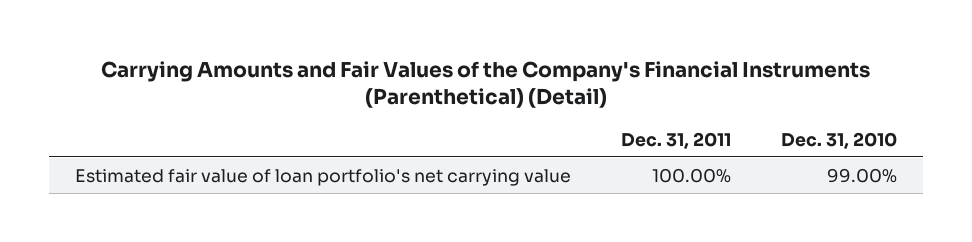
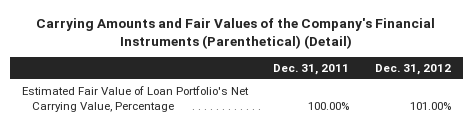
[781,131,898,149] Dec. 31, 2010 -> none
none -> [374,64,451,76] Dec. 31, 2012
[74,168,571,186] Estimated fair value of loan portfolio's net carrying value -> [22,85,250,112] Estimated Fair Value of Loan Portfolio's Net Carrying Value, Percentage

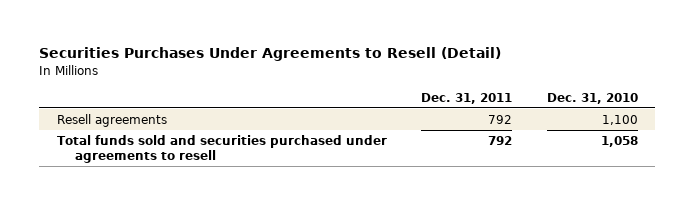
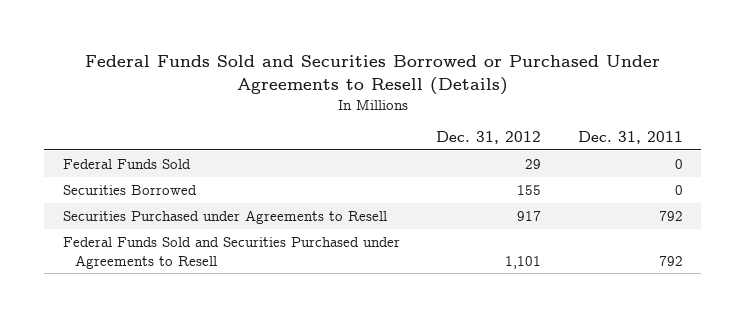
[39,47,502,62] Securities Purchases Under Agreements to Resell (Detail) -> [84,55,660,95] Federal Funds Sold and Securities Borrowed or Purchased Under Agreements to Resell (Details)
[546,92,638,104] Dec. 31, 2010 -> none
none -> [436,131,542,145] Dec. 31, 2012
none -> [62,158,191,169] Federal Funds Sold
none -> [62,184,197,195] Securities Borrowed
[56,114,167,128] Resell agreements -> [62,209,387,224] Securities Purchased under Agreements to Resell
[56,135,387,164] Total funds sold and securities purchased under agreements to resell -> [62,236,400,269] Federal Funds Sold and Securities Purchased under Agreements to Resell

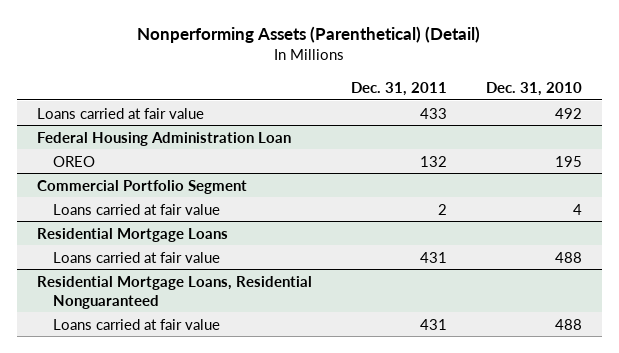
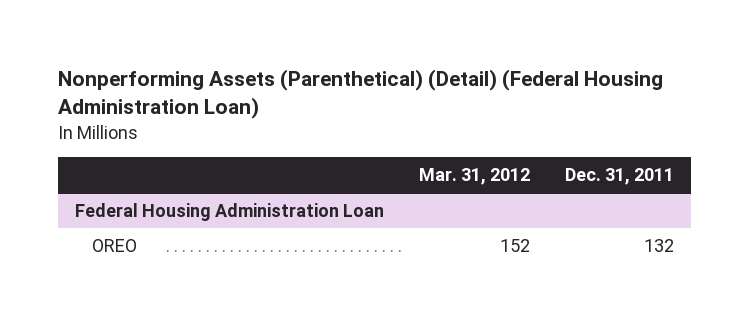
[137,26,481,44] Nonperforming Assets (Parenthetical) (Detail) -> [58,69,664,120] Nonperforming Assets (Parenthetical) (Detail) (Federal Housing Administration Loan)
[486,81,583,96] Dec. 31, 2010 -> none
none -> [419,168,531,186] Mar. 31, 2012
[36,107,204,119] Loans carried at fair value -> none
[36,179,247,194] Commercial Portfolio Segment -> none
[53,203,221,215] Loans carried at fair value -> none
[36,227,228,242] Residential Mortgage Loans -> none
[53,251,221,263] Loans carried at fair value -> none
[36,275,312,309] Residential Mortgage Loans, Residential Nonguaranteed -> none
[53,318,221,330] Loans carried at fair value -> none

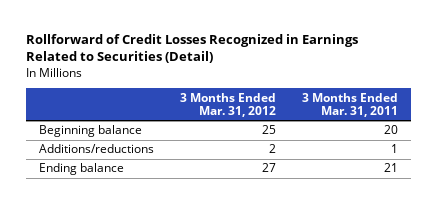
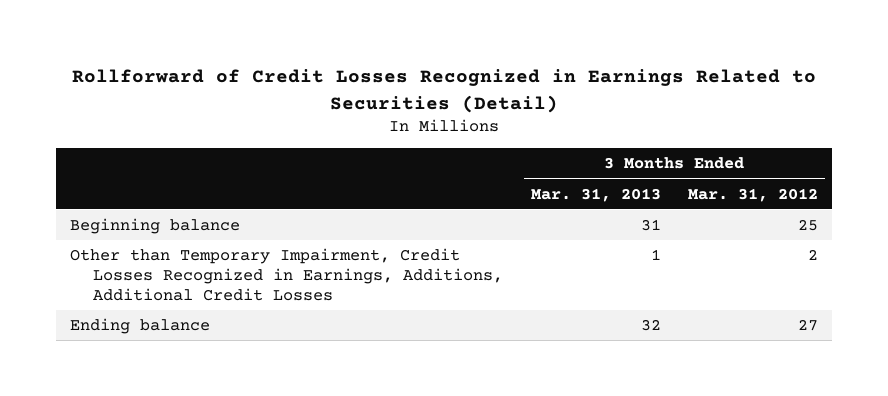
[301,92,398,118] 3 Months Ended Mar. 31, 2011 -> none
none -> [530,187,661,202] Mar. 31, 2013
[38,144,154,154] Additions/reductions -> [69,248,504,301] Other than Temporary Impairment, Credit Losses Recognized in Earnings, Additions, Additional Credit Losses

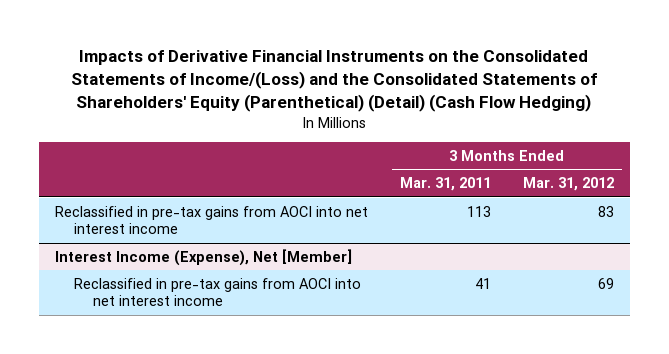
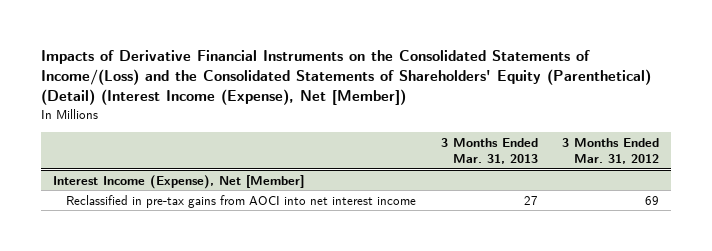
[71,49,598,112] Impacts of Derivative Financial Instruments on the Consolidated Statements of Income/(Loss) and the Consolidated Statements of Shareholders' Equity (Parenthetical) (Detail) (Cash Flow Hedging) -> [40,50,651,106] Impacts of Derivative Financial Instruments on the Consolidated Statements of Income/(Loss) and the Consolidated Statements of Shareholders' Equity (Parenthetical) (Detail) (Interest Income (Expense), Net [Member])
[399,177,491,192] Mar. 31, 2011 -> none
none -> [440,137,538,165] 3 Months Ended Mar. 31, 2013
[54,205,368,235] Reclassified in pre-tax gains from AOCI into net interest income -> none

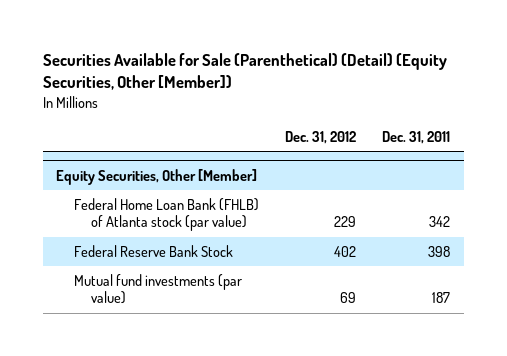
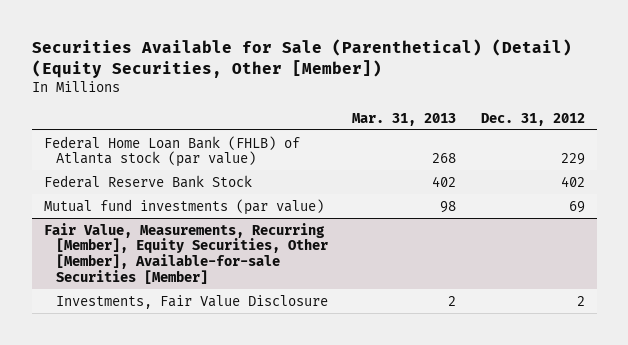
[382,130,451,144] Dec. 31, 2011 -> none
none -> [352,112,457,126] Mar. 31, 2013
[56,168,258,185] Equity Securities, Other [Member] -> none
none -> [43,222,329,285] Fair Value, Measurements, Recurring [Member], Equity Securities, Other [Member], Available-for-sale Securities [Member]
none -> [56,294,329,309] Investments, Fair Value Disclosure

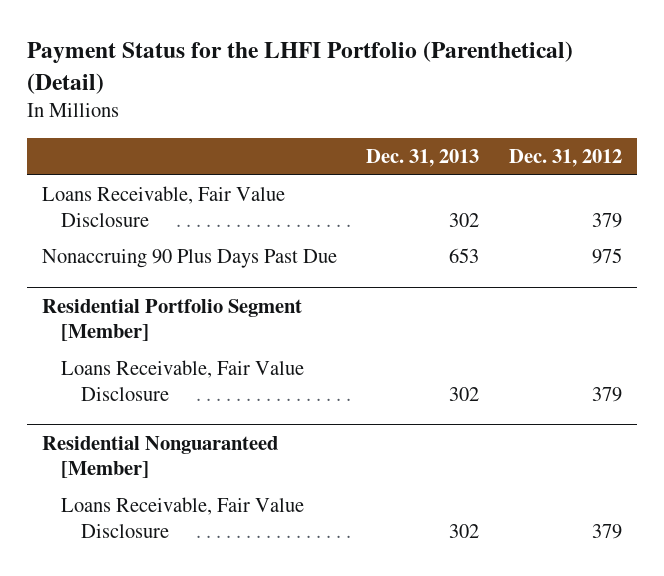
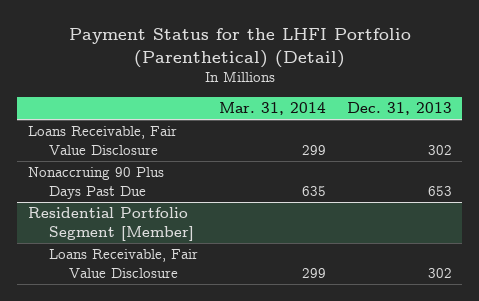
[509,148,623,167] Dec. 31, 2012 -> none
none -> [218,102,326,116] Mar. 31, 2014
[41,435,278,479] Residential Nonguaranteed [Member] -> none
[61,497,305,538] Loans Receivable, Fair Value Disclosure -> none

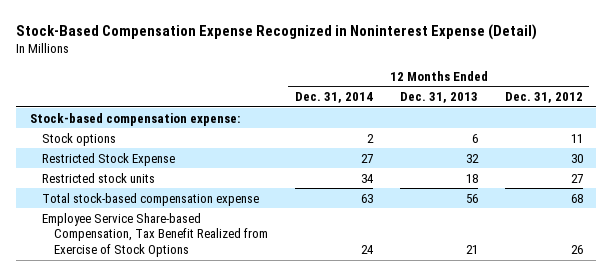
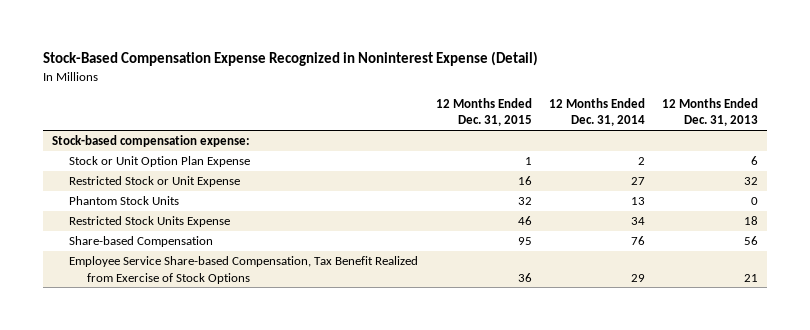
[504,91,583,103] Dec. 31, 2012 -> none
none -> [435,97,532,127] 12 Months Ended Dec. 31, 2015
[41,132,116,146] Stock options -> [69,156,251,168] Stock or Unit Option Plan Expense
[41,152,175,166] Restricted Stock Expense -> [69,176,241,188] Restricted Stock or Unit Expense
none -> [69,196,180,206] Phantom Stock Units
[41,172,155,183] Restricted stock units -> [69,216,231,228] Restricted Stock Units Expense
[41,192,259,206] Total stock-based compensation expense -> [69,236,214,248] Share-based Compensation
[361,193,374,203] 63 -> [631,236,646,246] 76
[361,244,375,254] 24 -> [631,273,646,282] 29

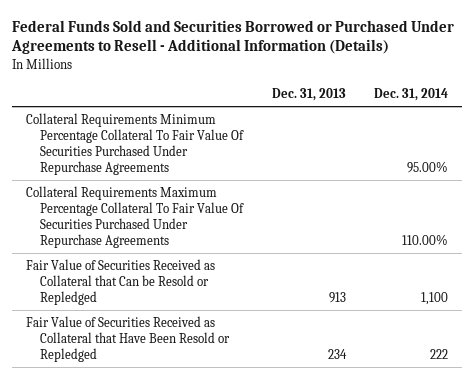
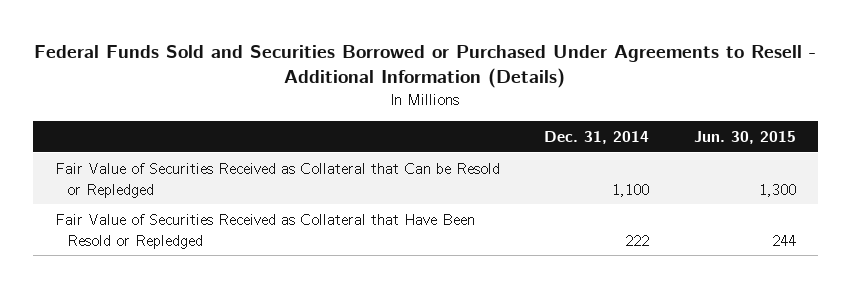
[271,88,346,102] Dec. 31, 2013 -> none
none -> [693,130,796,144] Jun. 30, 2015
[25,112,245,176] Collateral Requirements Minimum Percentage Collateral To Fair Value Of Securities Purchased Under Repurchase Agreements -> none
[25,185,245,249] Collateral Requirements Maximum Percentage Collateral To Fair Value Of Securities Purchased Under Repurchase Agreements -> none

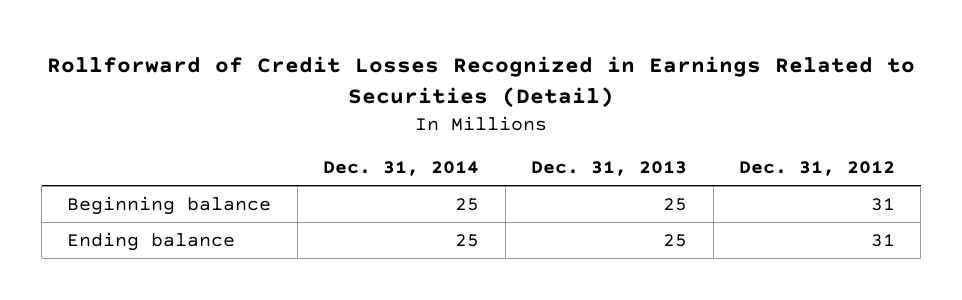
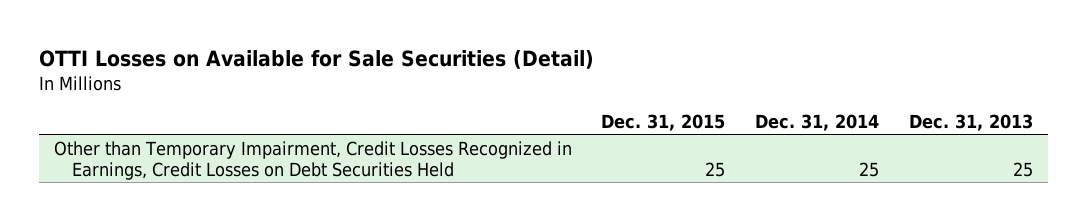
[47,56,916,109] Rollforward of Credit Losses Recognized in Earnings Related to Securities (Detail) -> [38,50,594,70] OTTI Losses on Available for Sale Securities (Detail)
[738,161,895,177] Dec. 31, 2012 -> none
none -> [601,113,726,131] Dec. 31, 2015
[67,231,236,251] Ending balance -> none
[67,195,272,215] Beginning balance -> [53,140,572,180] Other than Temporary Impairment, Credit Losses Recognized in Earnings, Credit Losses on Debt Securities Held

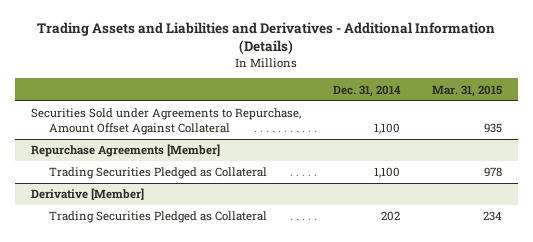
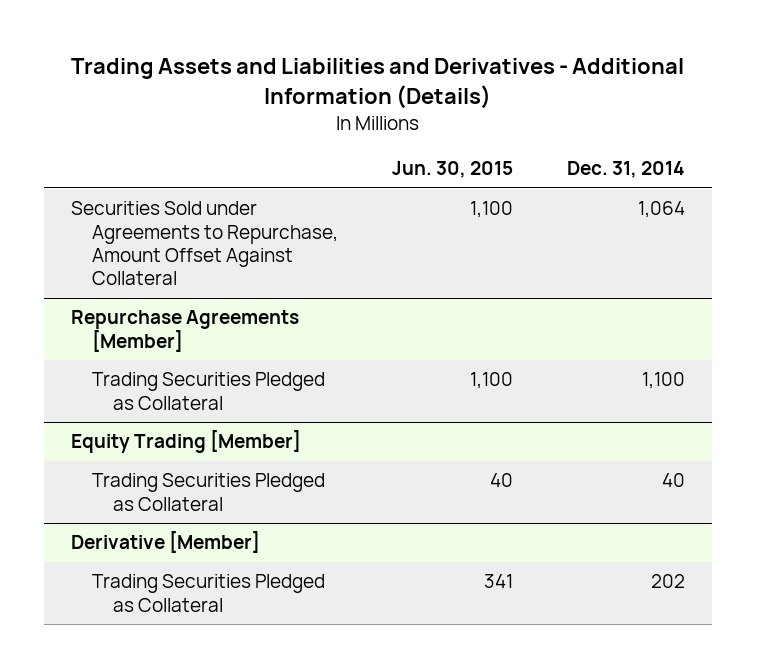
[431,84,502,97] Mar. 31, 2015 -> none
none -> [392,161,514,179] Jun. 30, 2015
[373,123,400,135] 1,100 -> [638,201,686,219] 1,064
none -> [71,430,302,454] Equity Trading [Member]
none -> [92,473,326,511] Trading Securities Pledged as Collateral

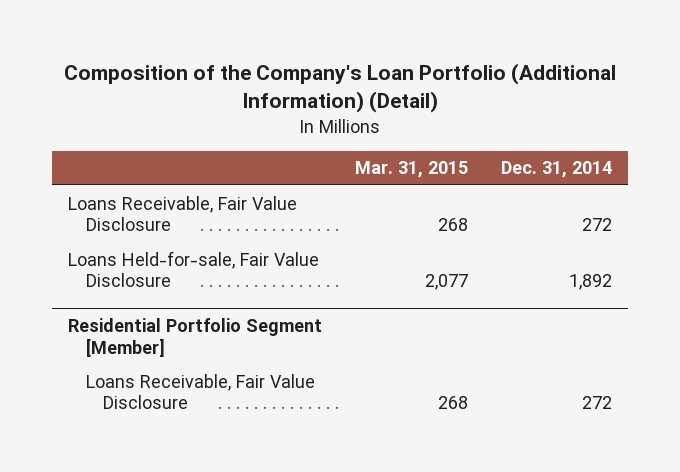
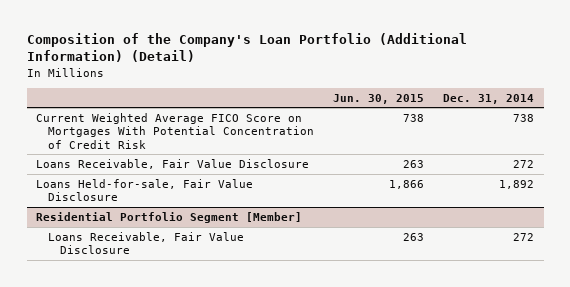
[355,161,469,179] Mar. 31, 2015 -> none
none -> [333,93,425,104] Jun. 30, 2015
none -> [36,112,314,149] Current Weighted Average FICO Score on Mortgages With Potential Concentration of Credit Risk

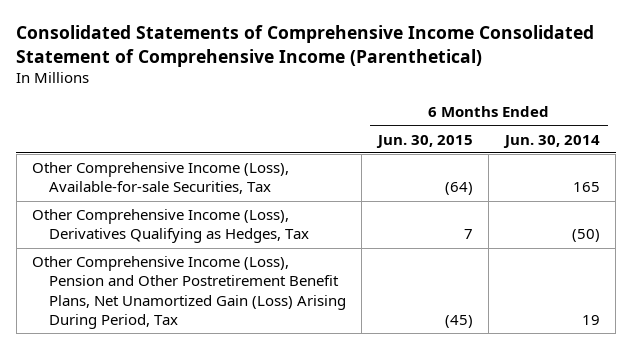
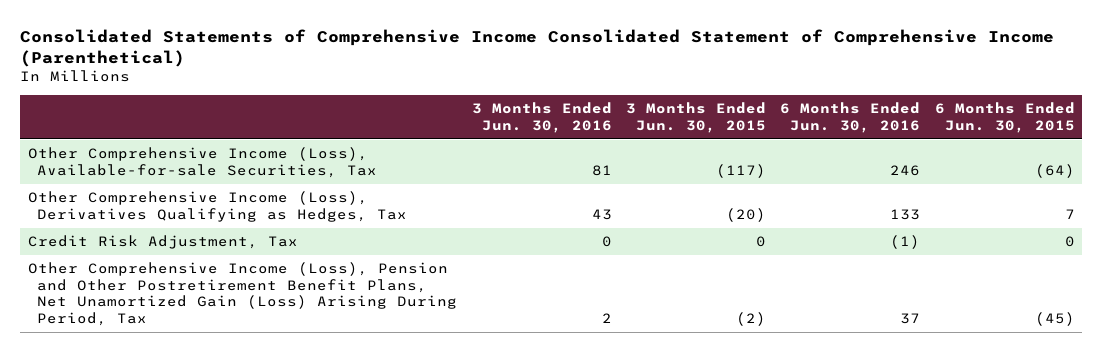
[502,134,600,148] Jun. 30, 2014 -> none
none -> [471,102,612,133] 3 Months Ended Jun. 30, 2016
none -> [625,102,766,133] 3 Months Ended Jun. 30, 2015
none -> [780,102,921,133] 6 Months Ended Jun. 30, 2016
none -> [27,235,298,250] Credit Risk Adjustment, Tax

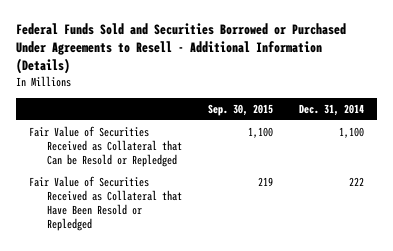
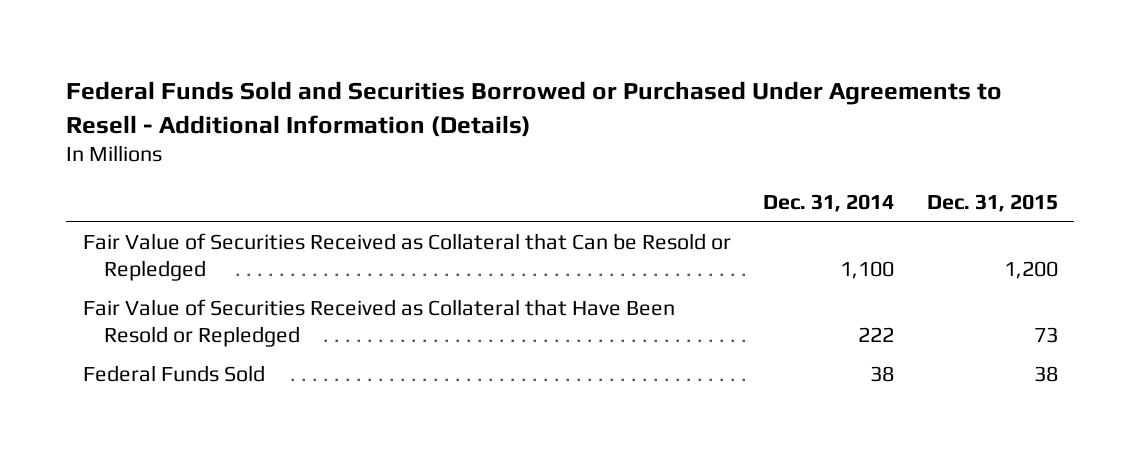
[208,104,274,117] Sep. 30, 2015 -> none
none -> [926,194,1058,213] Dec. 31, 2015
none -> [82,365,265,383] Federal Funds Sold

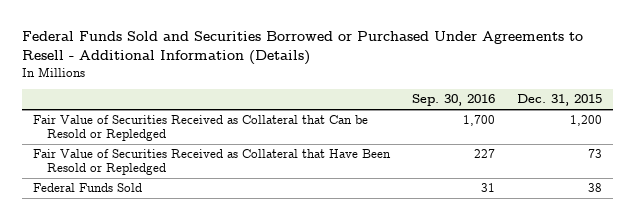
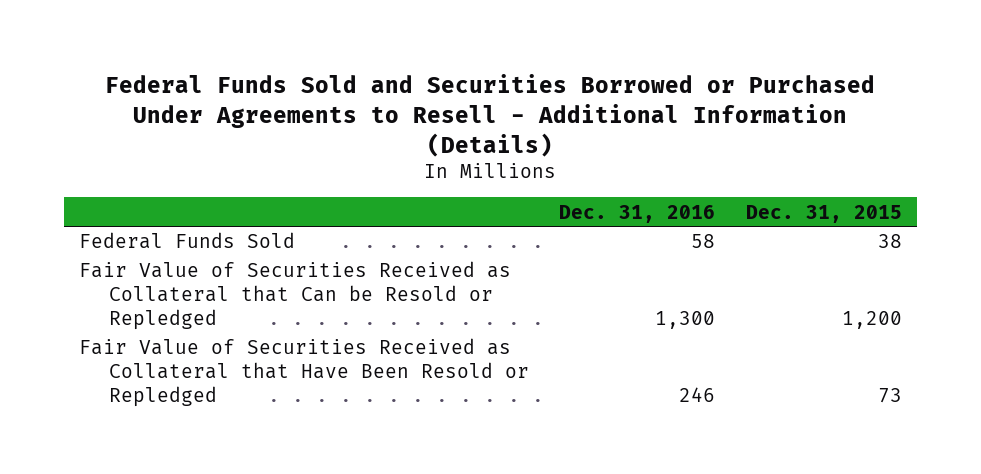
[412,94,496,107] Sep. 30, 2016 -> none
none -> [559,204,716,223] Dec. 31, 2016
[33,183,143,193] Federal Funds Sold -> [78,232,295,250] Federal Funds Sold

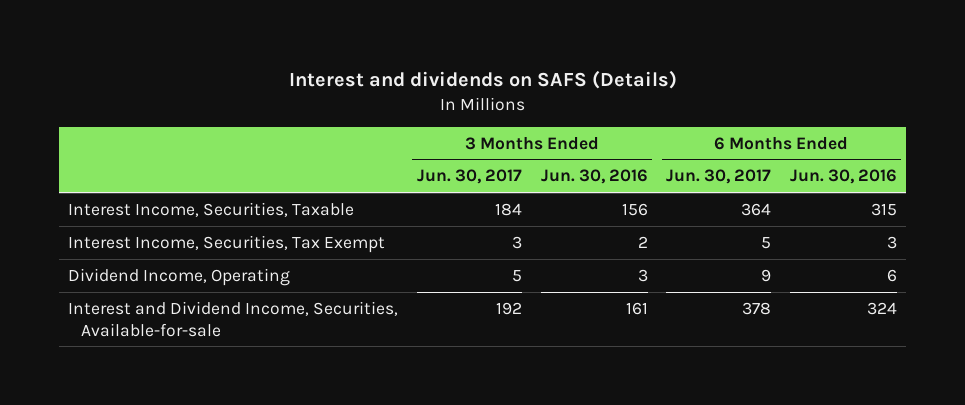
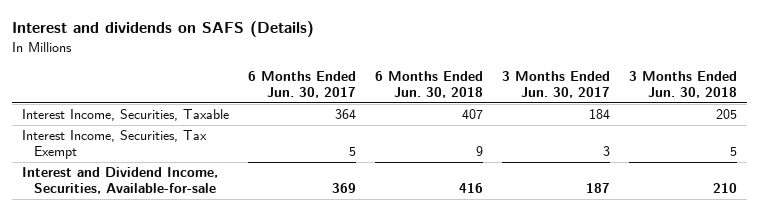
[540,169,648,185] Jun. 30, 2016 -> none
[789,169,897,185] Jun. 30, 2016 -> none
none -> [374,70,483,98] 6 Months Ended Jun. 30, 2018
none -> [629,70,738,98] 3 Months Ended Jun. 30, 2018
[68,267,291,286] Dividend Income, Operating -> none
[495,301,522,315] 192 -> [586,183,611,194] 187
[742,301,772,315] 378 -> [331,183,356,194] 369

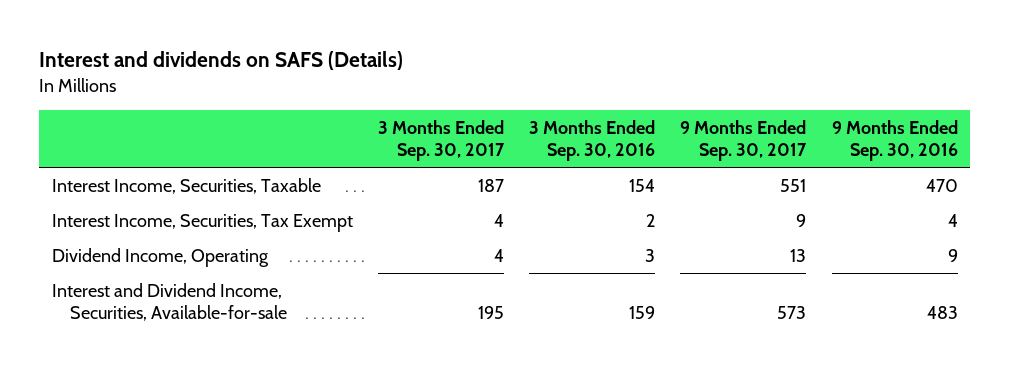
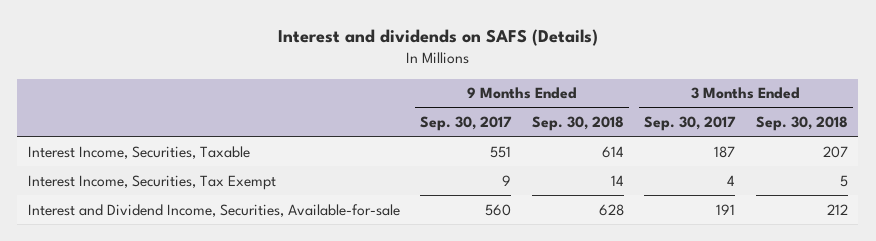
[529,119,656,161] 3 Months Ended Sep. 30, 2016 -> none
[831,119,958,161] 9 Months Ended Sep. 30, 2016 -> none
none -> [531,115,624,131] Sep. 30, 2018
none -> [755,115,848,131] Sep. 30, 2018
[51,248,269,268] Dividend Income, Operating -> none
[477,306,504,320] 195 -> [716,203,736,215] 191
[777,306,807,320] 573 -> [485,203,512,216] 560

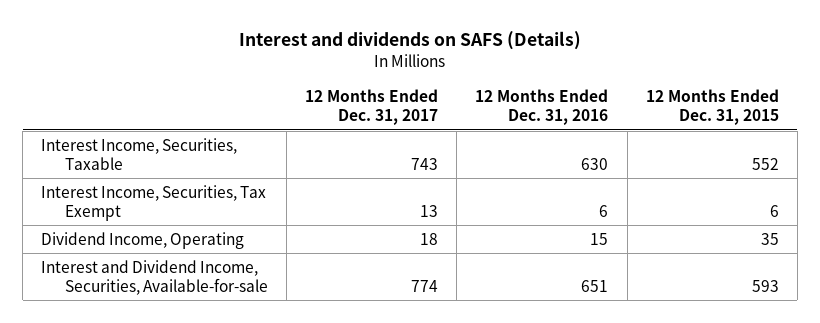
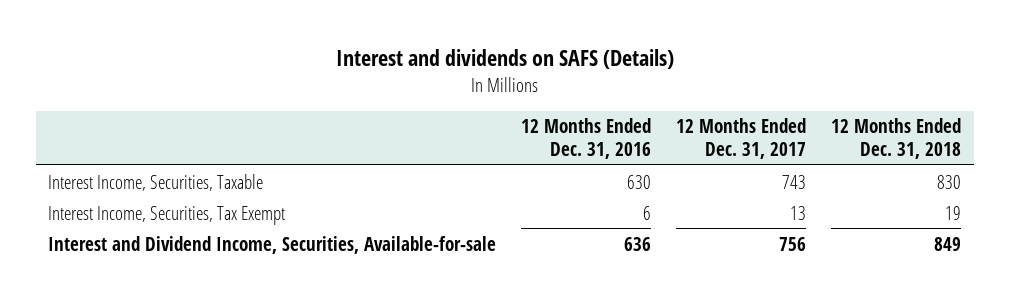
[645,89,779,126] 12 Months Ended Dec. 31, 2015 -> none
none -> [831,118,962,159] 12 Months Ended Dec. 31, 2018
[41,231,245,249] Dividend Income, Operating -> none
[411,279,439,292] 774 -> [779,236,807,251] 756
[581,279,609,292] 651 -> [624,236,652,251] 636

